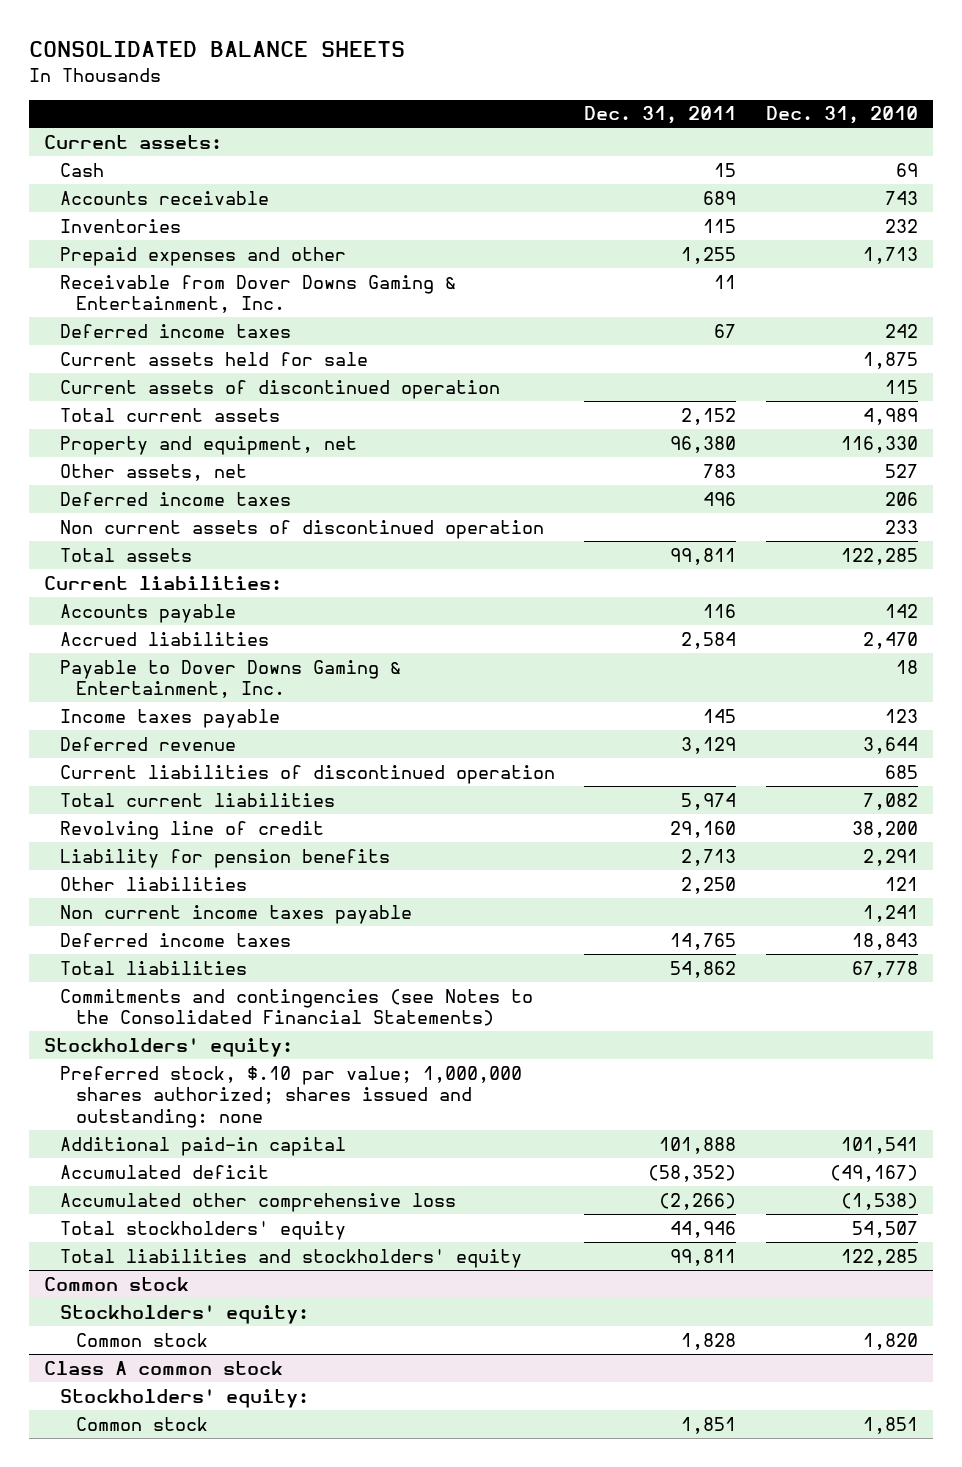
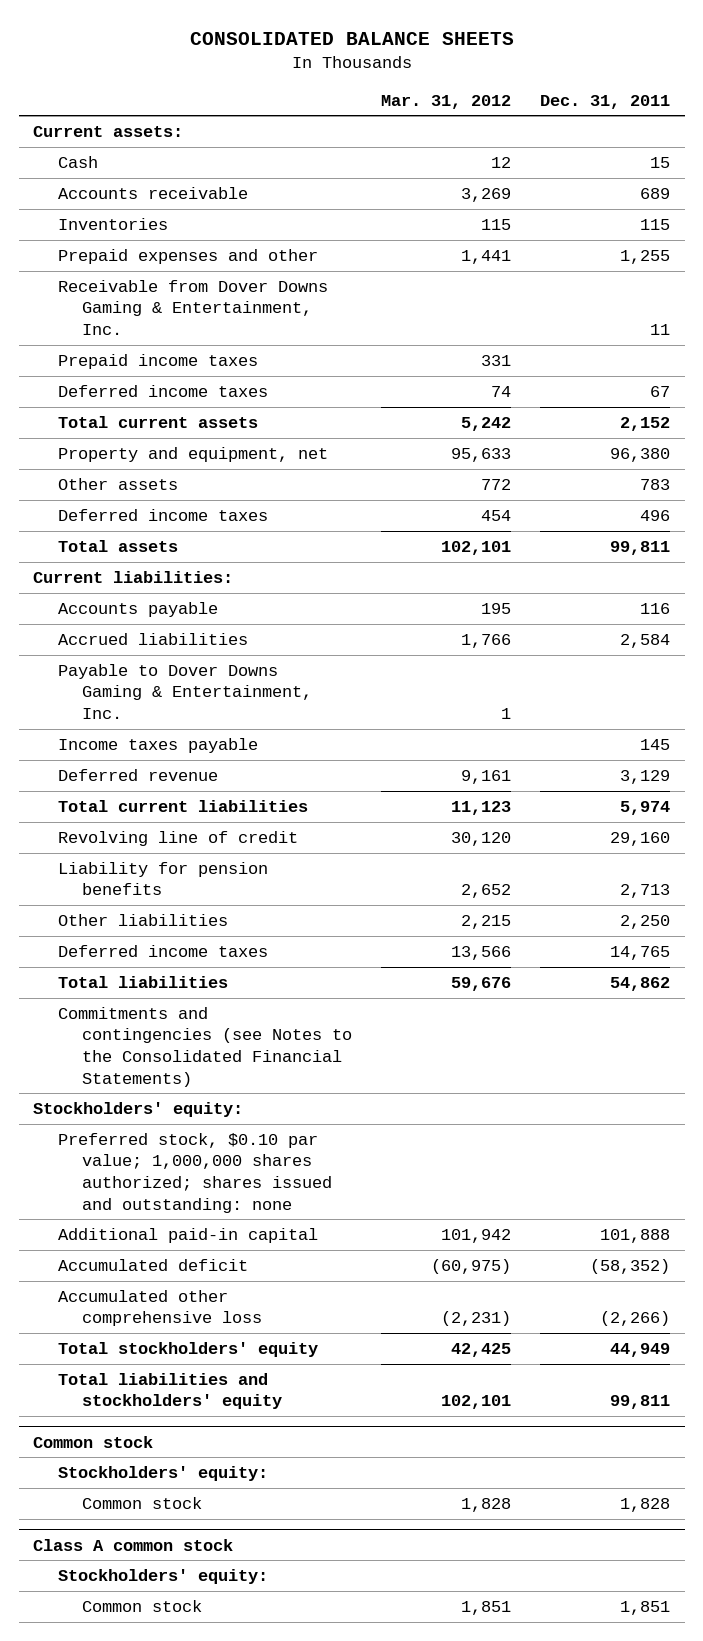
[766,106,919,125] Dec. 31, 2010 -> none
none -> [381,94,512,109] Mar. 31, 2012
none -> [57,353,258,369] Prepaid income taxes
[59,351,368,366] Current assets held for sale -> none
[59,379,500,399] Current assets of discontinued operation -> none
[59,463,247,481] Other assets, net -> [57,477,178,490] Other assets
[59,519,544,539] Non current assets of discontinued operation -> none
[59,764,555,784] Current liabilities of discontinued operation -> none
[59,904,412,924] Non current income taxes payable -> none
[59,1065,522,1128] Preferred stock, $.10 par value; 1,000,000 shares authorized; shares issued and outstanding: none -> [57,1132,332,1213] Preferred stock, $0.10 par value; 1,000,000 shares authorized; shares issued and outstanding: none
[670,1220,737,1238] 44,946 -> [610,1342,671,1357] 44,949

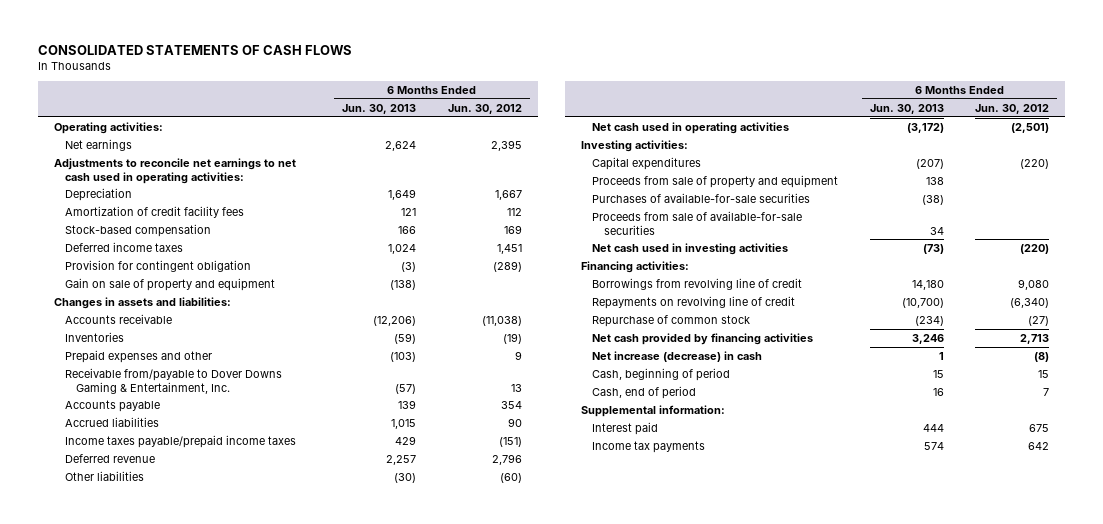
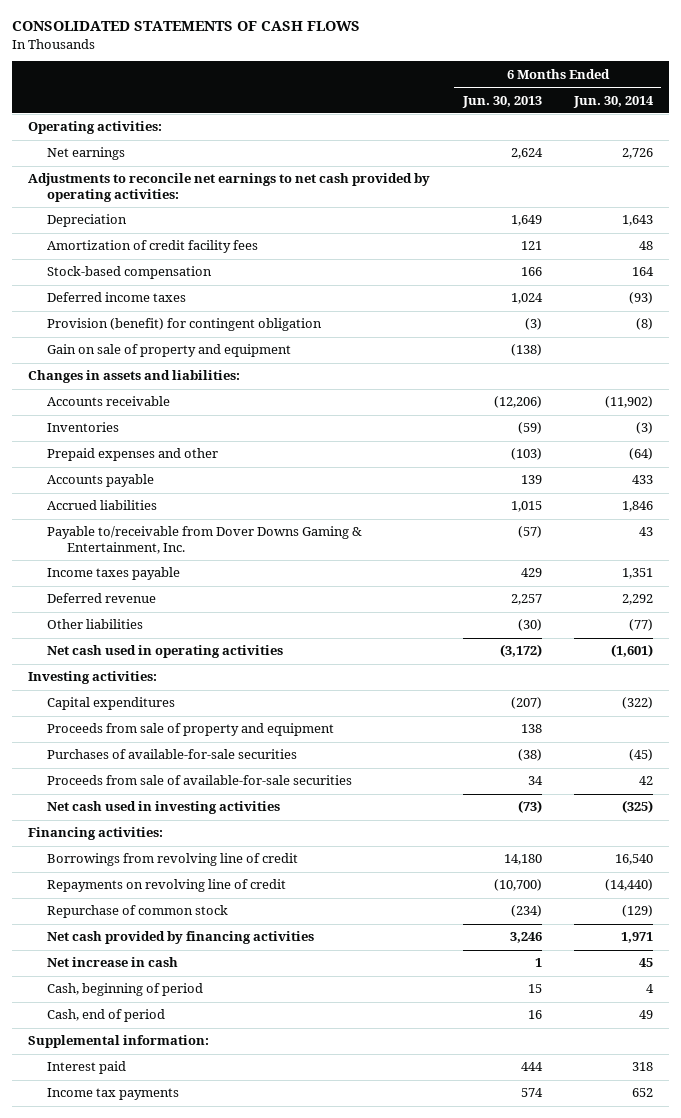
[447,103,522,114] Jun. 30, 2012 -> none
none -> [573,95,655,108] Jun. 30, 2014
[53,157,296,184] Adjustments to reconcile net earnings to net cash used in operating activities: -> [27,173,430,203] Adjustments to reconcile net earnings to net cash provided by operating activities:
[64,259,251,272] Provision for contingent obligation -> [47,318,323,332] Provision (benefit) for contingent obligation
[64,367,282,394] Receivable from/payable to Dover Downs Gaming & Entertainment, Inc. -> none
none -> [47,526,363,555] Payable to/receivable from Dover Downs Gaming & Entertainment, Inc.
[64,434,296,448] Income taxes payable/prepaid income taxes -> [47,567,181,581] Income taxes payable
[592,350,763,362] Net increase (decrease) in cash -> [47,957,179,968] Net increase in cash

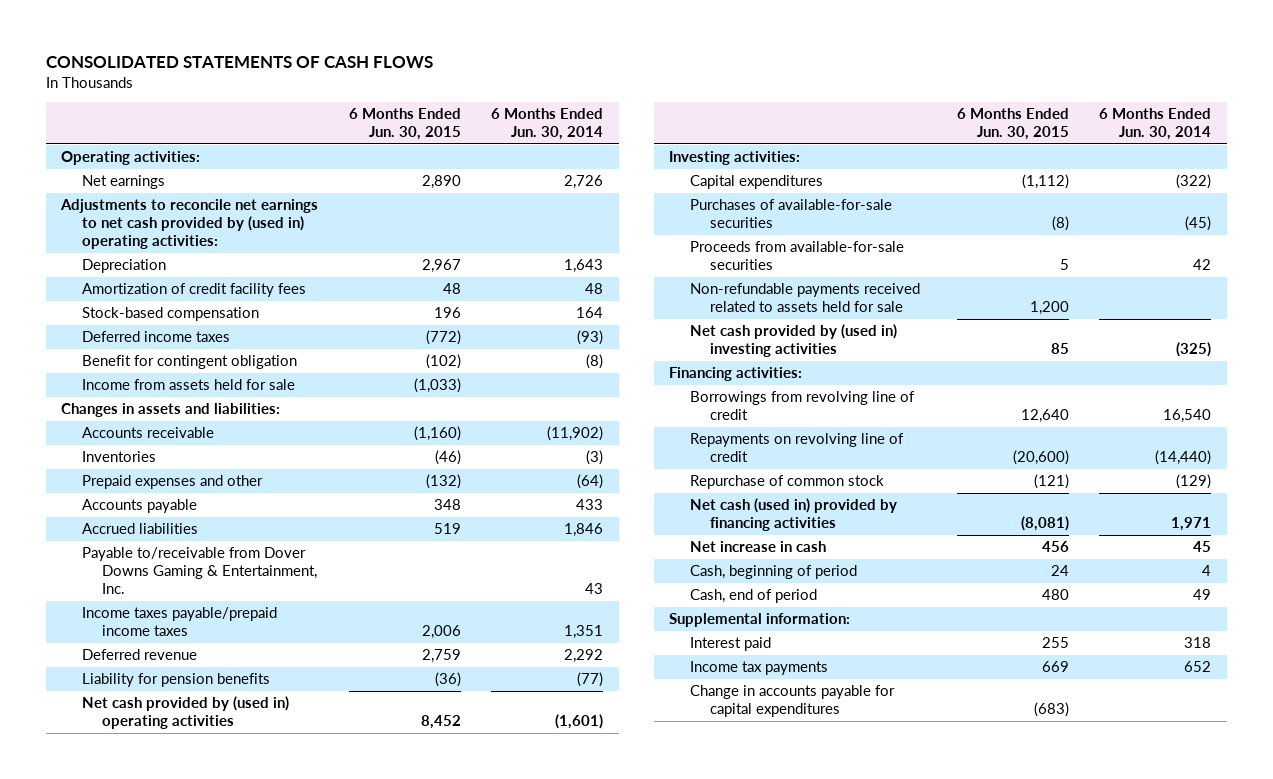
[461,95,542,108] Jun. 30, 2013 -> none
none -> [348,107,461,141] 6 Months Ended Jun. 30, 2015
[27,173,430,203] Adjustments to reconcile net earnings to net cash provided by operating activities: -> [60,199,319,250] Adjustments to reconcile net earnings to net cash provided by (used in) operating activities:
[47,344,292,358] Gain on sale of property and equipment -> none
[47,318,323,332] Provision (benefit) for contingent obligation -> [81,355,297,370] Benefit for contingent obligation
none -> [81,379,295,391] Income from assets held for sale
[47,567,181,581] Income taxes payable -> [81,607,277,637] Income taxes payable/prepaid income taxes
[47,619,144,630] Other liabilities -> [81,673,270,688] Liability for pension benefits
[47,645,284,659] Net cash used in operating activities -> [81,696,289,730] Net cash provided by (used in) operating activities
[47,723,335,737] Proceeds from sale of property and equipment -> none
[47,775,353,786] Proceeds from sale of available-for-sale securities -> [689,241,904,271] Proceeds from available-for-sale securities
none -> [689,283,920,313] Non-refundable payments received related to assets held for sale
[47,801,281,815] Net cash used in investing activities -> [689,324,897,358] Net cash provided by (used in) investing activities
[47,931,315,945] Net cash provided by financing activities -> [689,498,897,532] Net cash (used in) provided by financing activities
none -> [689,685,895,718] Change in accounts payable for capital expenditures

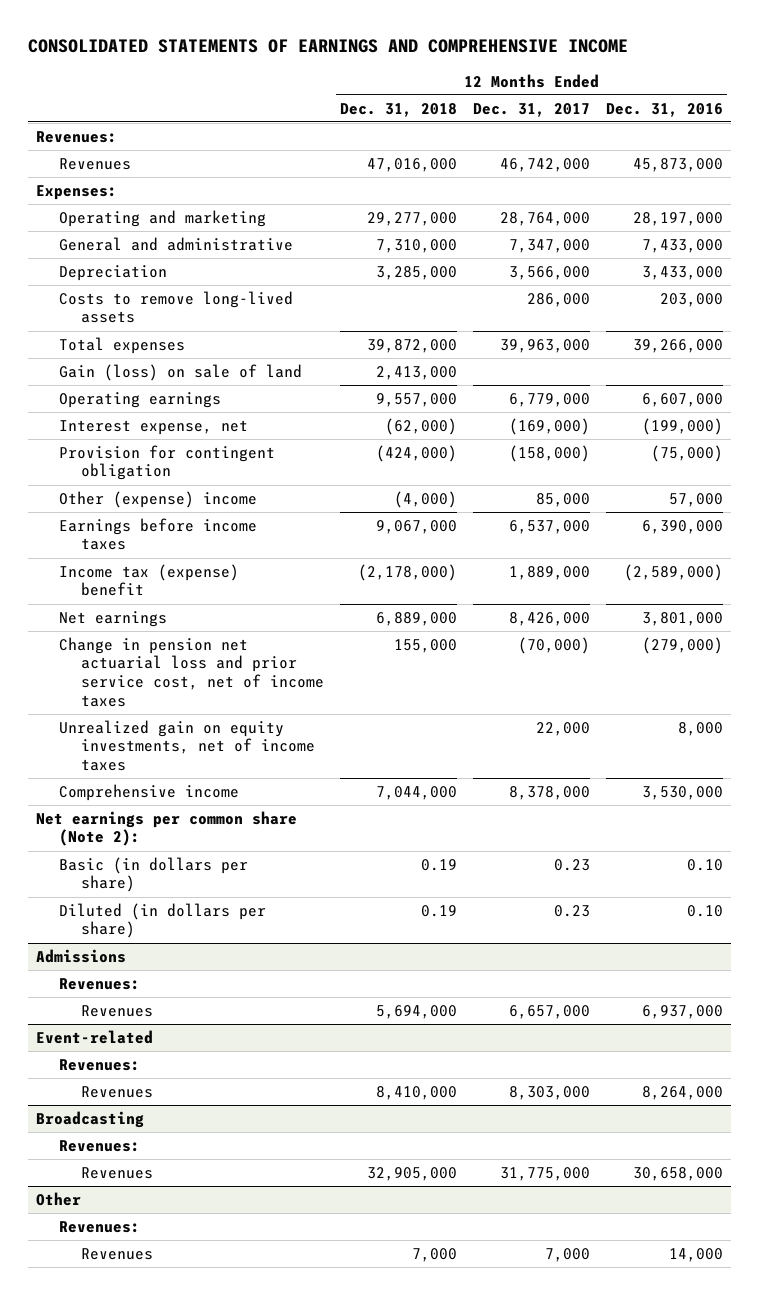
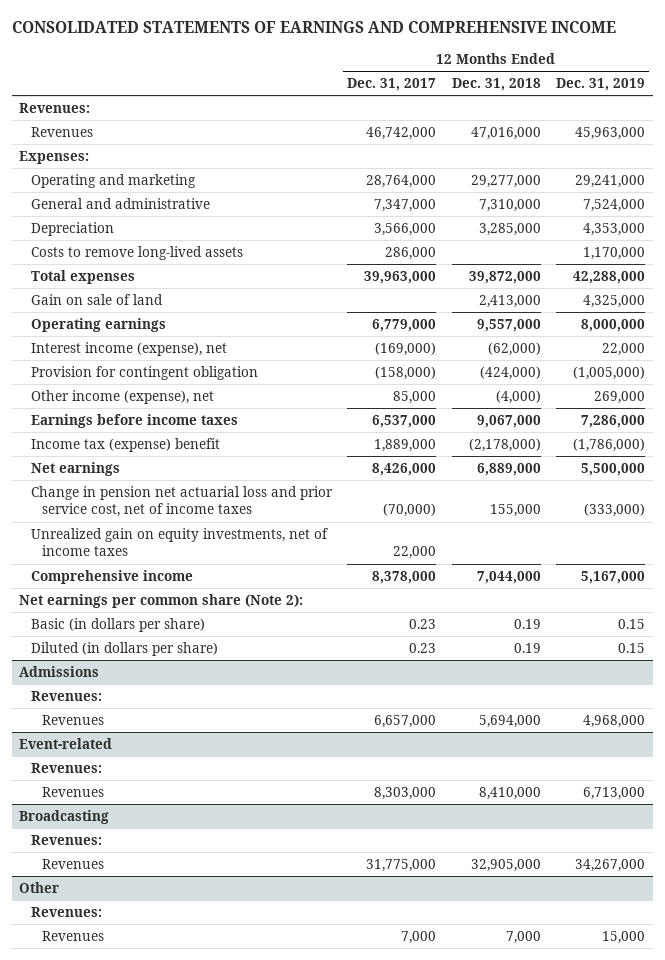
[605,102,723,117] Dec. 31, 2016 -> none
none -> [556,78,646,92] Dec. 31, 2019
[58,363,302,381] Gain (loss) on sale of land -> [30,294,163,306] Gain on sale of land
[58,419,248,435] Interest expense, net -> [30,342,227,357] Interest income (expense), net
[58,490,257,508] Other (expense) income -> [30,390,214,405] Other income (expense), net

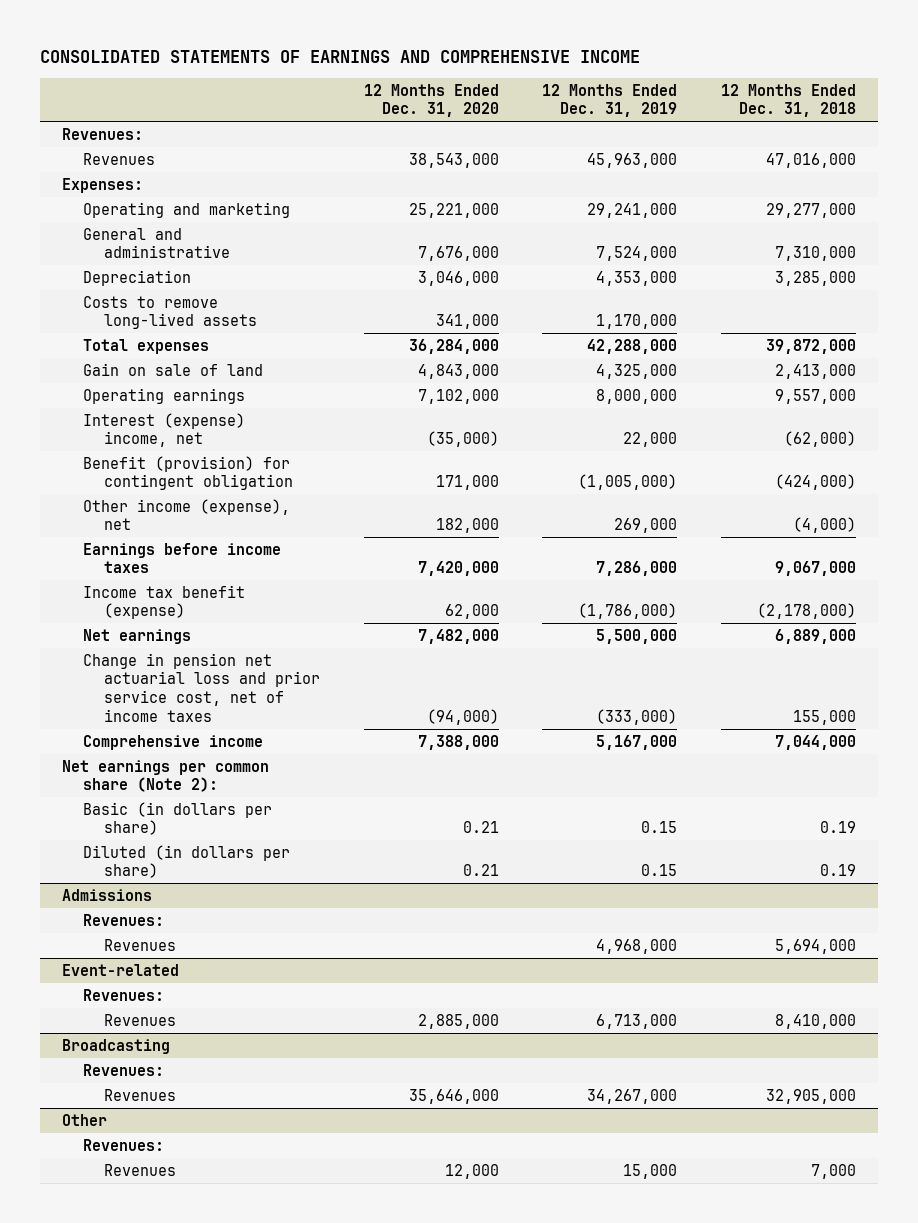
[347,78,437,92] Dec. 31, 2017 -> none
none -> [363,83,499,118] 12 Months Ended Dec. 31, 2020
[30,342,227,357] Interest income (expense), net -> [83,412,246,448] Interest (expense) income, net
[30,366,258,381] Provision for contingent obligation -> [83,455,294,491] Benefit (provision) for contingent obligation
[30,438,220,453] Income tax (expense) benefit -> [83,584,246,620] Income tax benefit (expense)
[30,528,328,557] Unrealized gain on equity investments, net of income taxes -> none

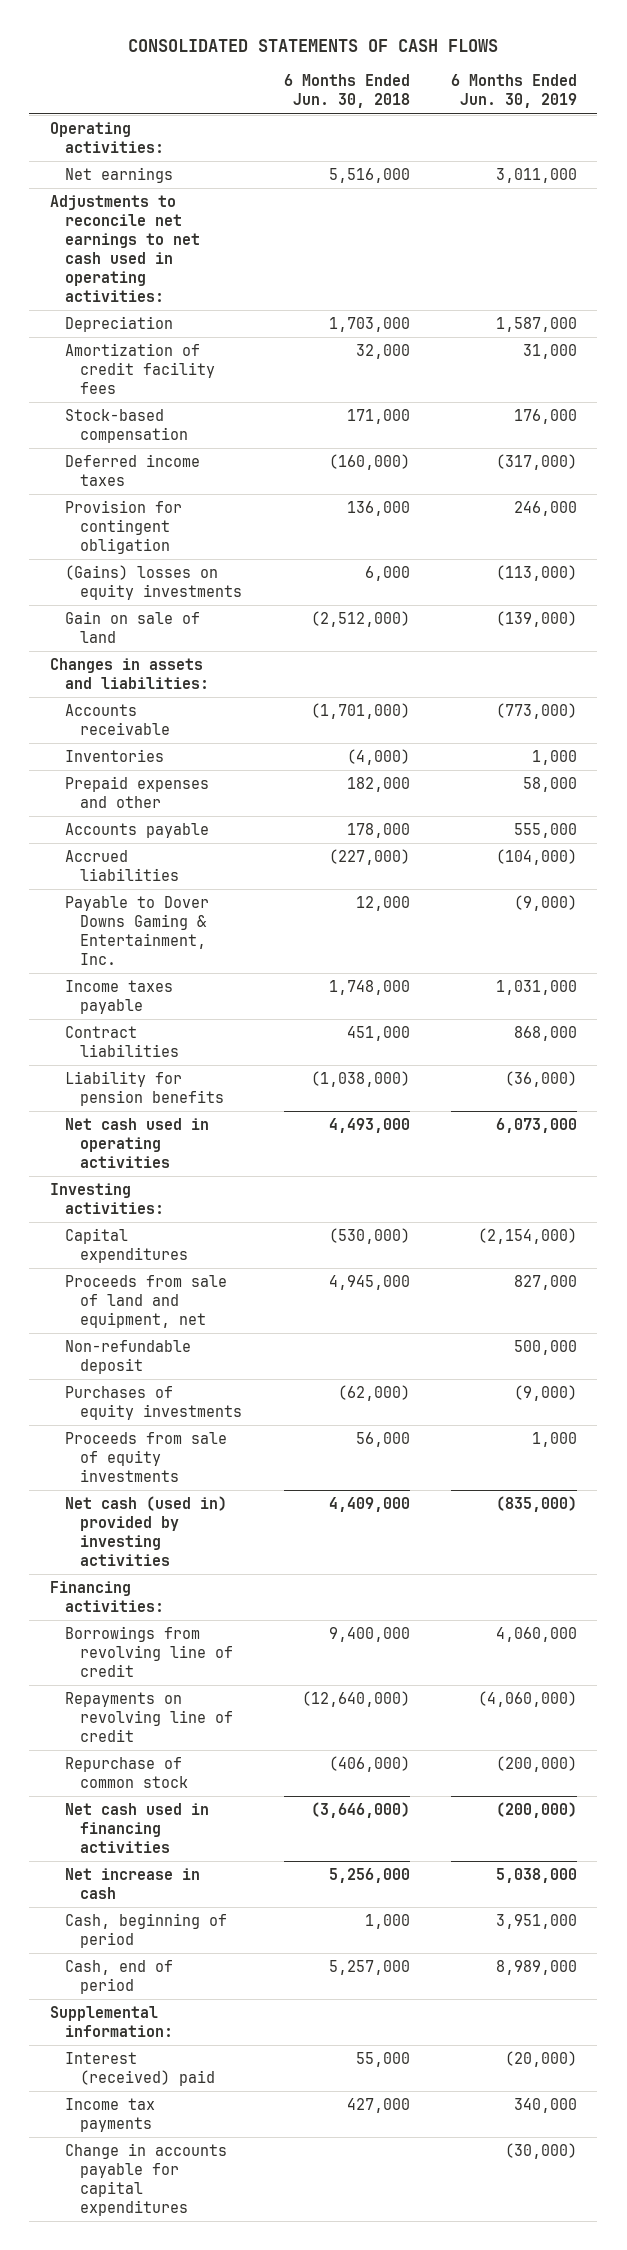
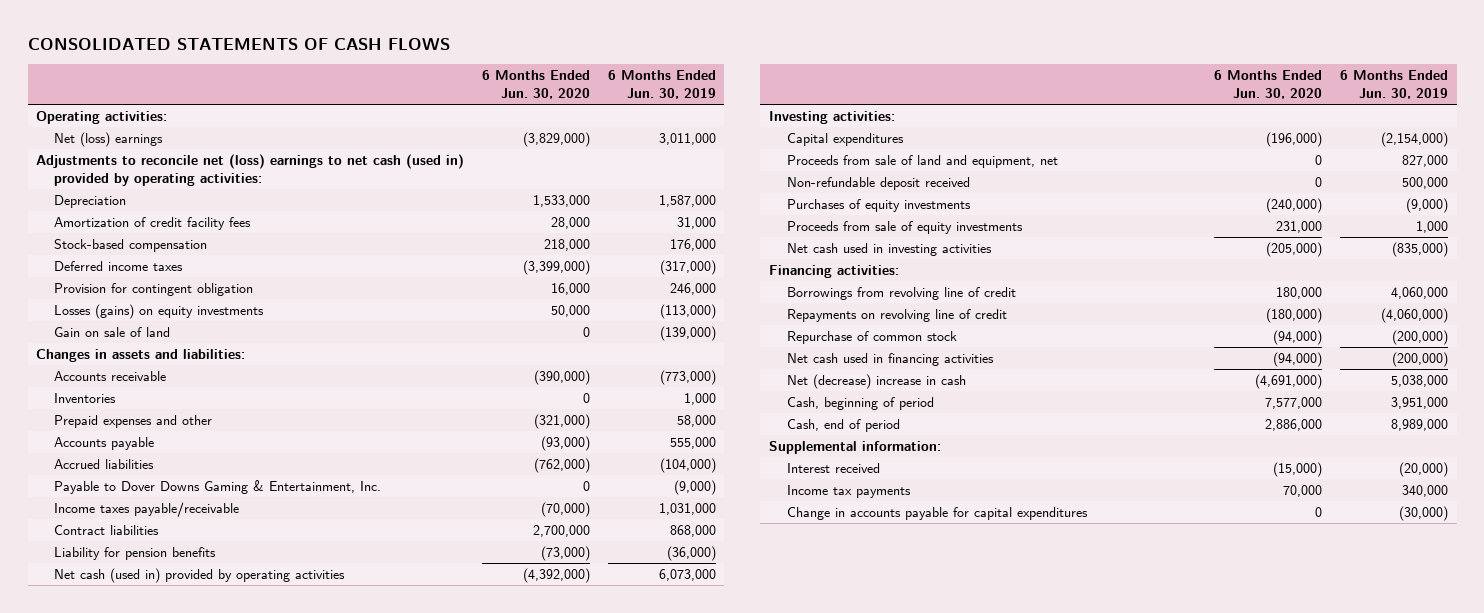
[283,74,410,109] 6 Months Ended Jun. 30, 2018 -> none
none -> [482,70,591,100] 6 Months Ended Jun. 30, 2020
[65,167,174,184] Net earnings -> [54,132,164,148] Net (loss) earnings
[49,195,201,303] Adjustments to reconcile net earnings to net cash used in operating activities: -> [36,154,465,187] Adjustments to reconcile net (loss) earnings to net cash (used in) provided by operating activities:
[65,565,243,601] (Gains) losses on equity investments -> [54,304,265,320] Losses (gains) on equity investments
[65,980,174,1015] Income taxes payable -> [54,502,240,518] Income taxes payable/receivable
[65,1118,210,1169] Net cash used in operating activities -> [54,568,346,584] Net cash (used in) provided by operating activities
[65,1340,192,1375] Non-refundable deposit -> [786,177,970,191] Non-refundable deposit received
[65,1496,228,1567] Net cash (used in) provided by investing activities -> [786,243,992,257] Net cash used in investing activities
[65,1868,201,1900] Net increase in cash -> [786,374,966,390] Net (decrease) increase in cash
[65,2052,216,2087] Interest (received) paid -> [786,463,880,474] Interest received

